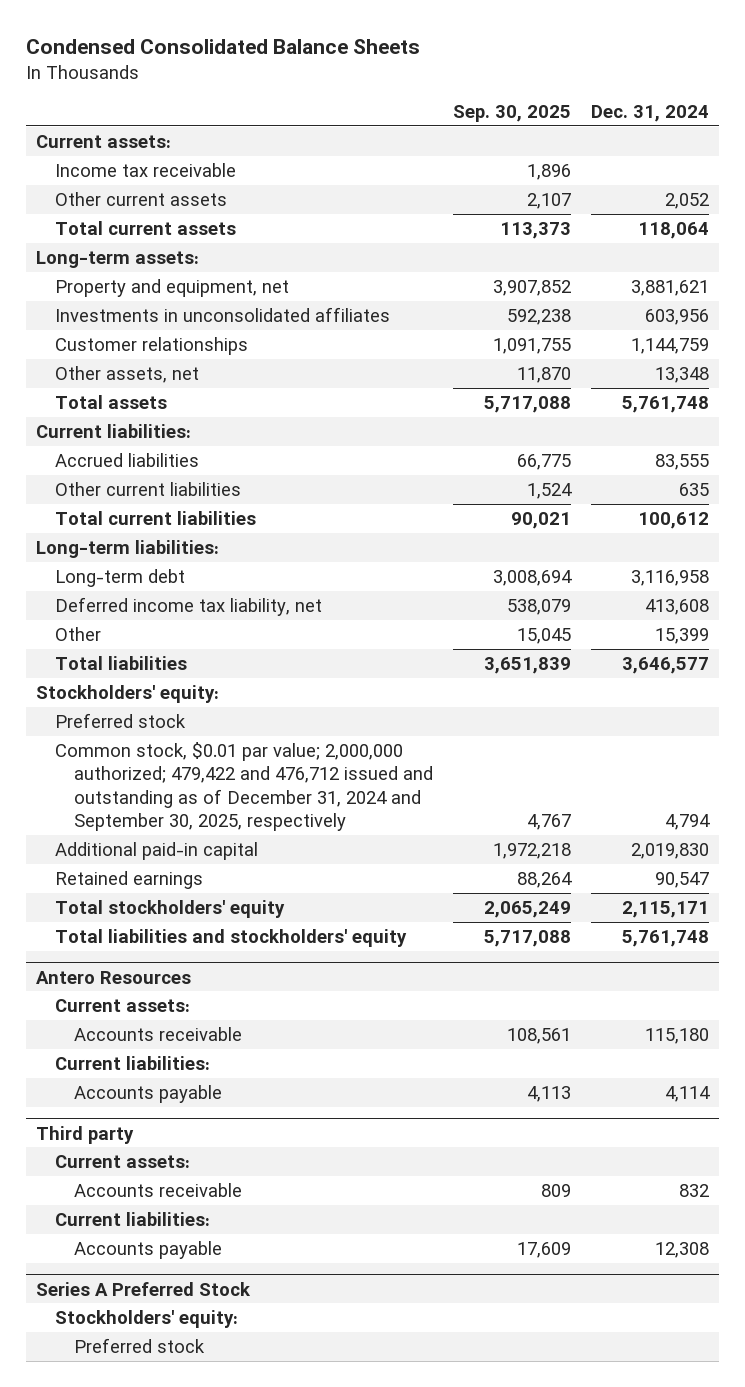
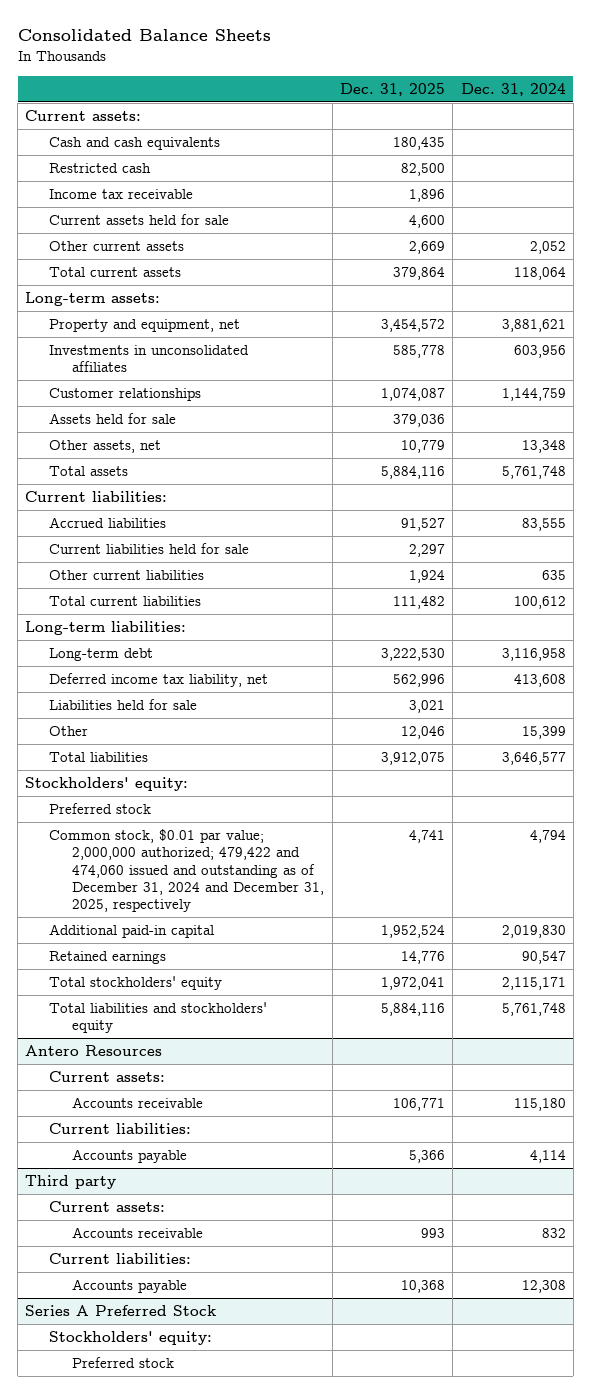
[26,39,421,55] Condensed Consolidated Balance Sheets -> [17,28,271,41] Consolidated Balance Sheets
[453,105,572,123] Sep. 30, 2025 -> none
none -> [340,82,446,96] Dec. 31, 2025
none -> [48,137,220,151] Cash and cash equivalents
none -> [48,163,151,174] Restricted cash
none -> [48,214,229,226] Current assets held for sale
none -> [48,413,176,425] Assets held for sale
none -> [48,543,249,555] Current liabilities held for sale
none -> [48,699,197,711] Liabilities held for sale
[55,741,434,832] Common stock, $0.01 par value; 2,000,000 authorized; 479,422 and 476,712 issued and outstanding as of December 31, 2024 and September 30, 2025, respectively -> [48,829,325,913] Common stock, $0.01 par value; 2,000,000 authorized; 479,422 and 474,060 issued and outstanding as of December 31, 2024 and December 31, 2025, respectively

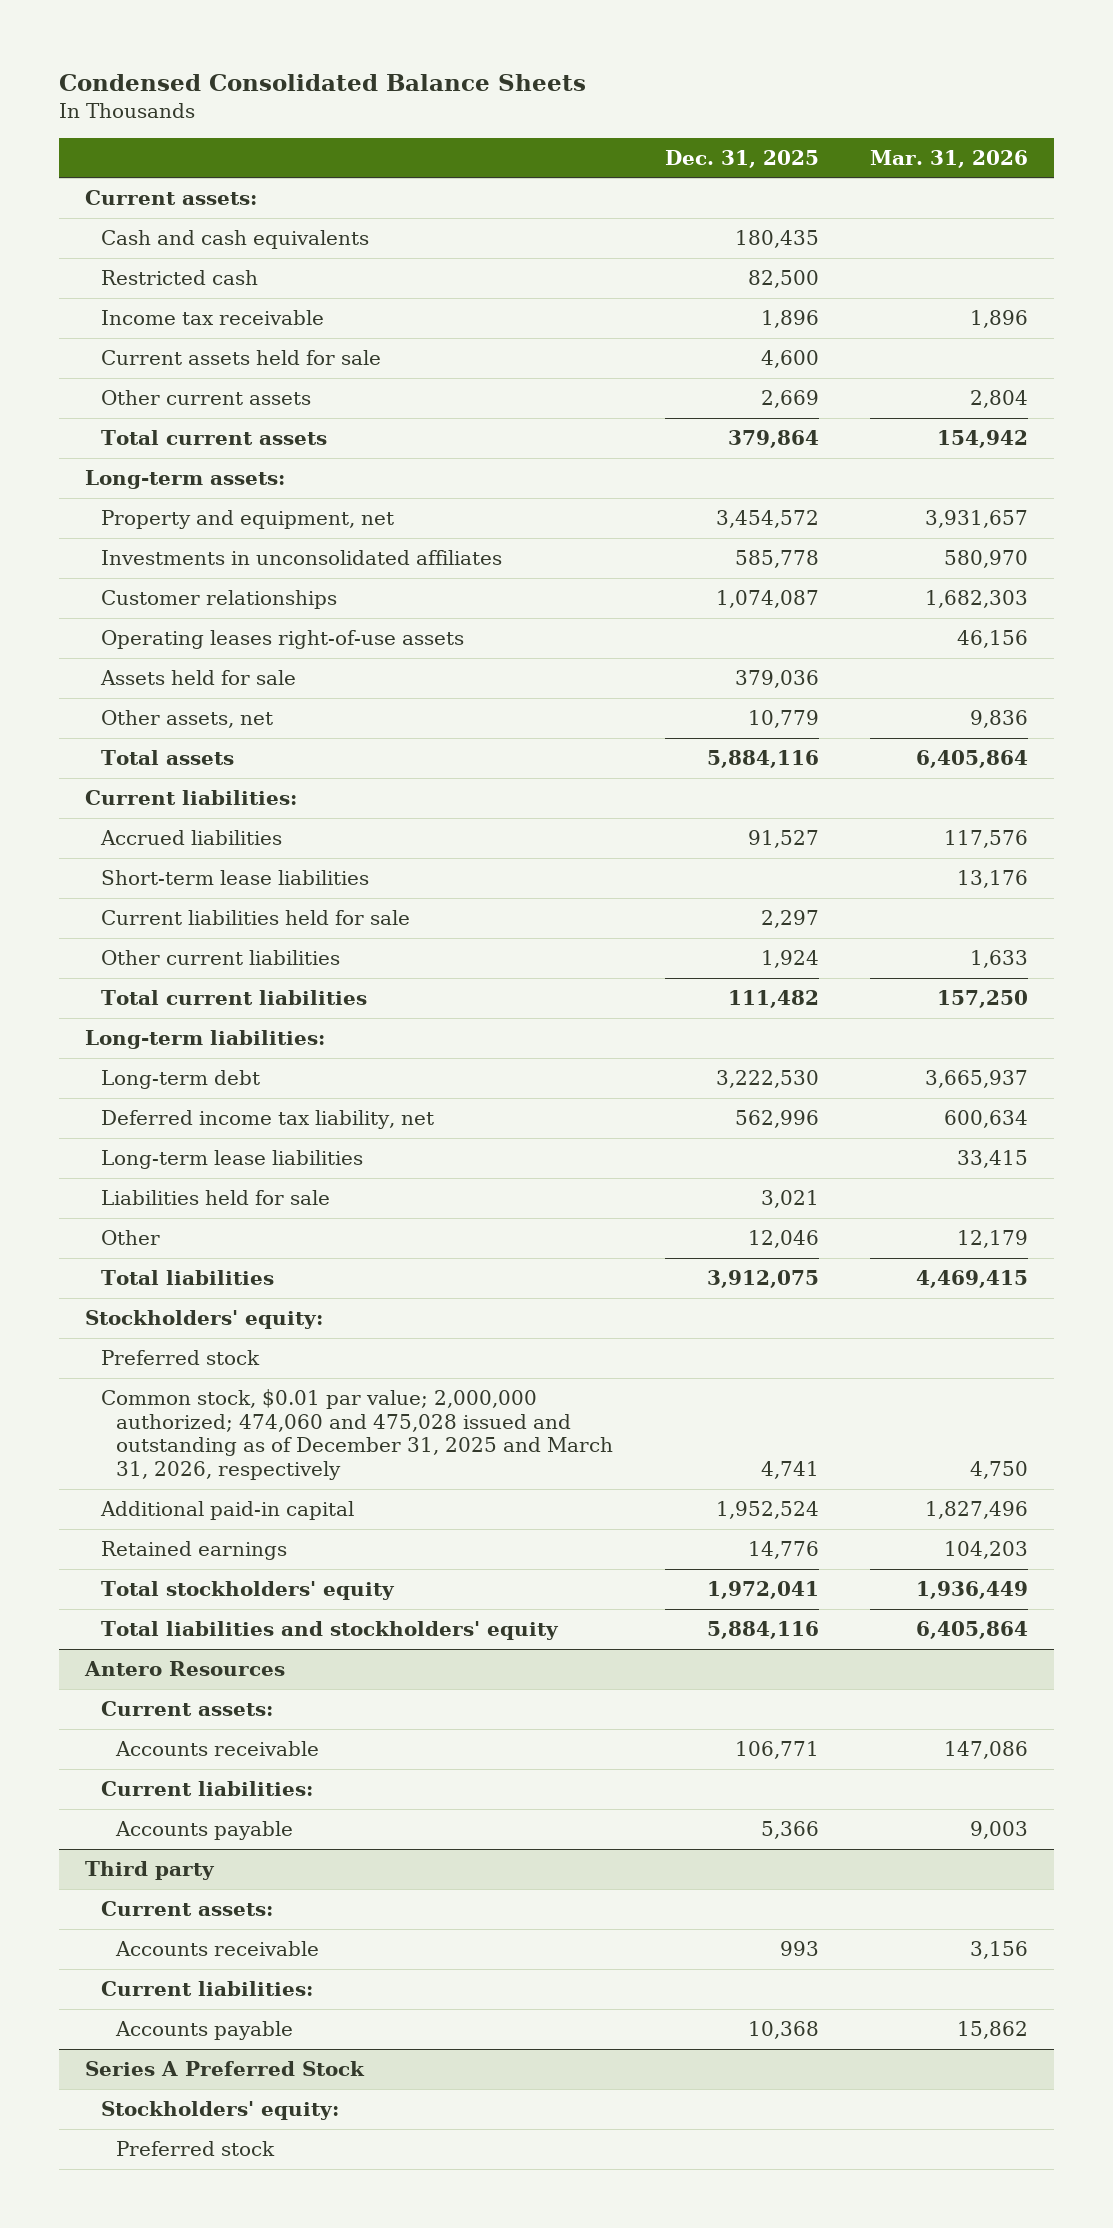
[17,28,271,41] Consolidated Balance Sheets -> [59,73,587,91] Condensed Consolidated Balance Sheets
[460,82,566,96] Dec. 31, 2024 -> none
none -> [869,149,1028,168] Mar. 31, 2026
none -> [100,630,464,650] Operating leases right-of-use assets
none -> [100,870,369,886] Short-term lease liabilities
none -> [100,1150,363,1170] Long-term lease liabilities
[48,829,325,913] Common stock, $0.01 par value; 2,000,000 authorized; 479,422 and 474,060 issued and outstanding as of December 31, 2024 and December 31, 2025, respectively -> [100,1389,614,1481] Common stock, $0.01 par value; 2,000,000 authorized; 474,060 and 475,028 issued and outstanding as of December 31, 2025 and March 31, 2026, respectively

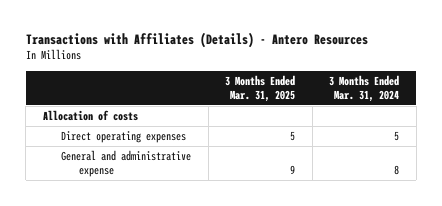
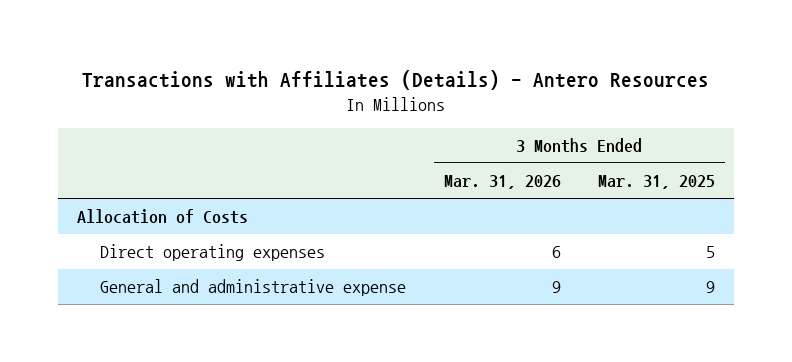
[329,74,400,102] 3 Months Ended Mar. 31, 2024 -> none
none -> [443,175,561,190] Mar. 31, 2026
[42,109,138,121] Allocation of costs -> [76,209,248,225] Allocation of Costs

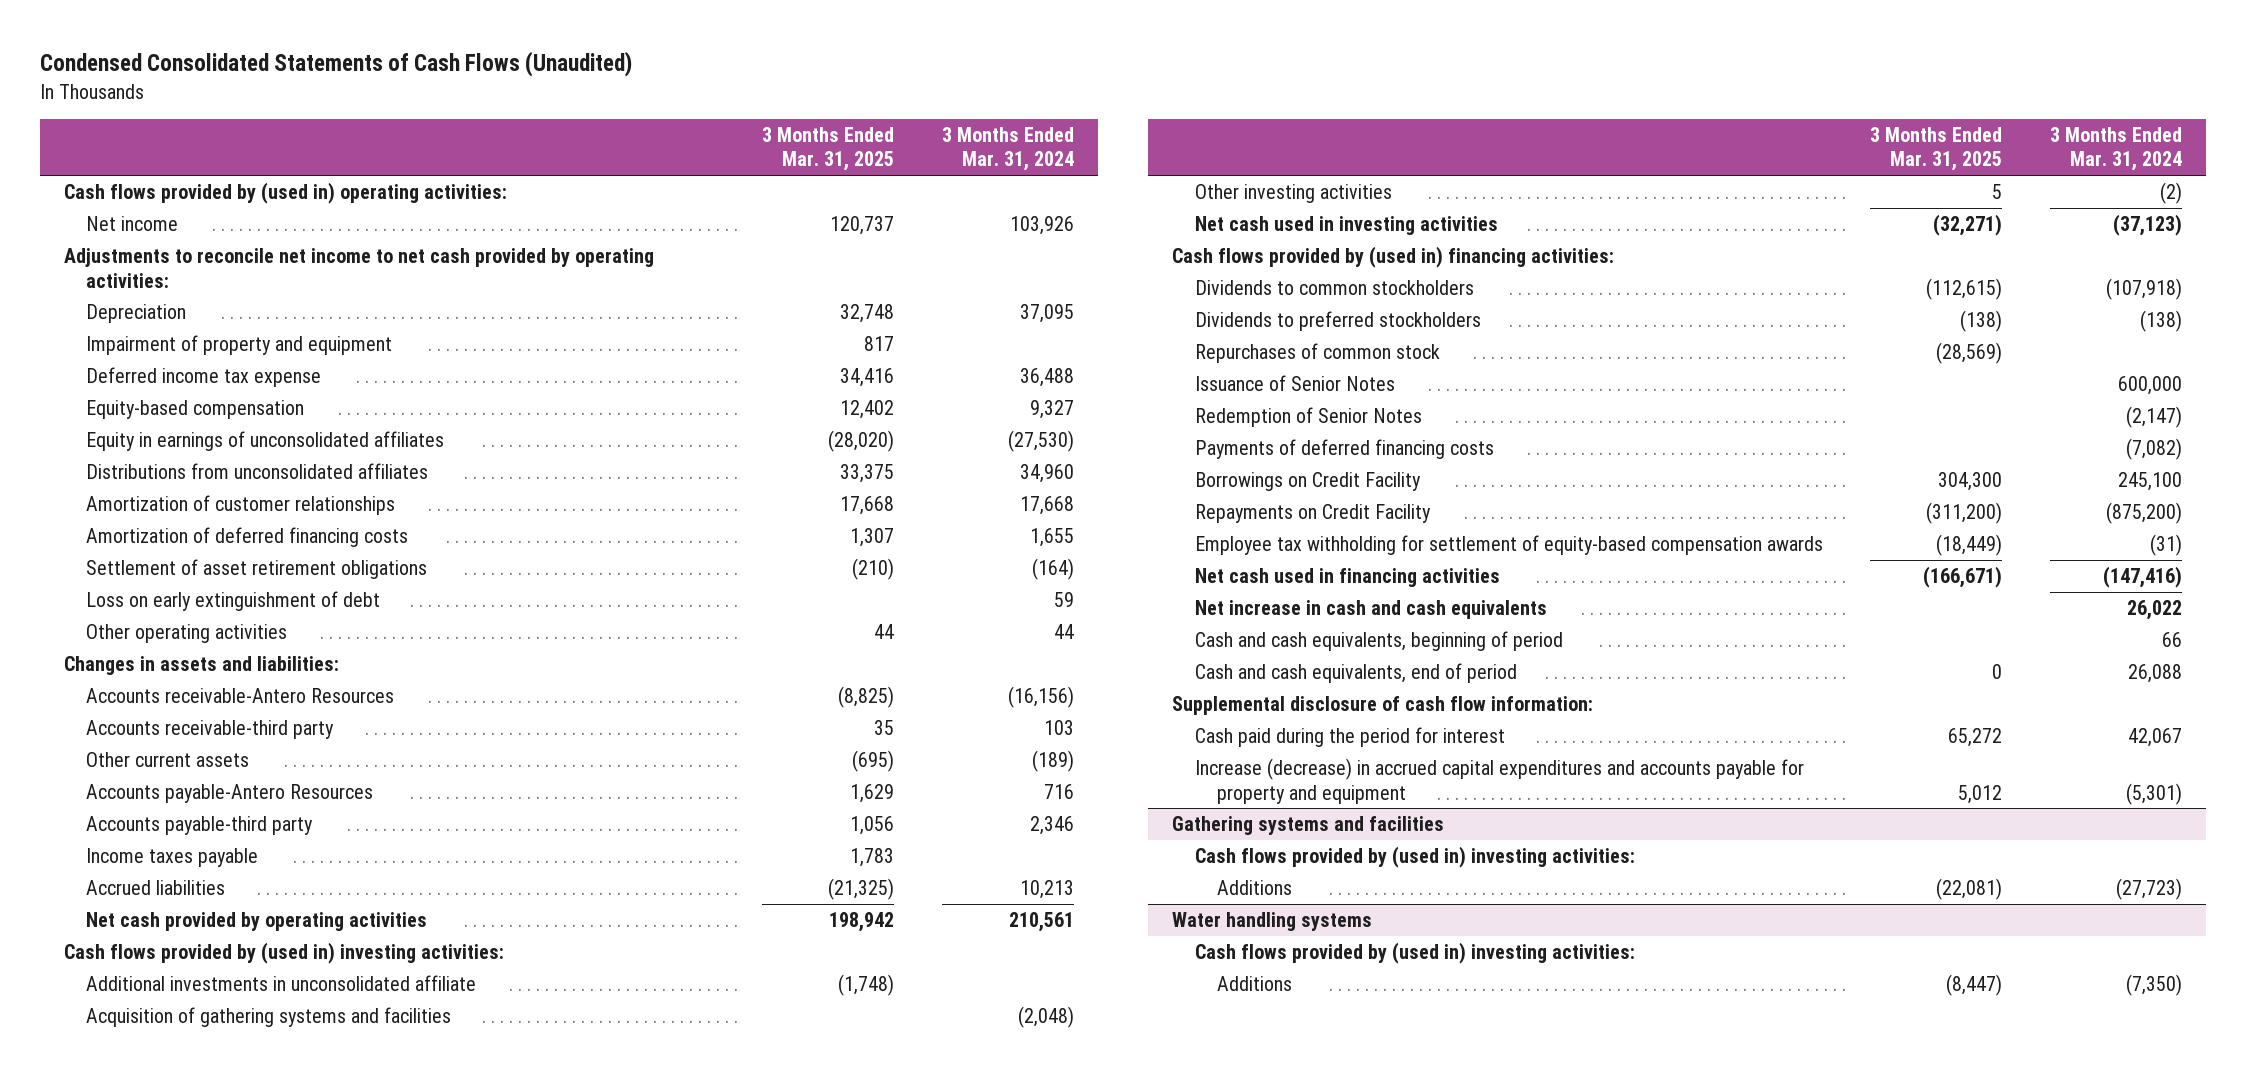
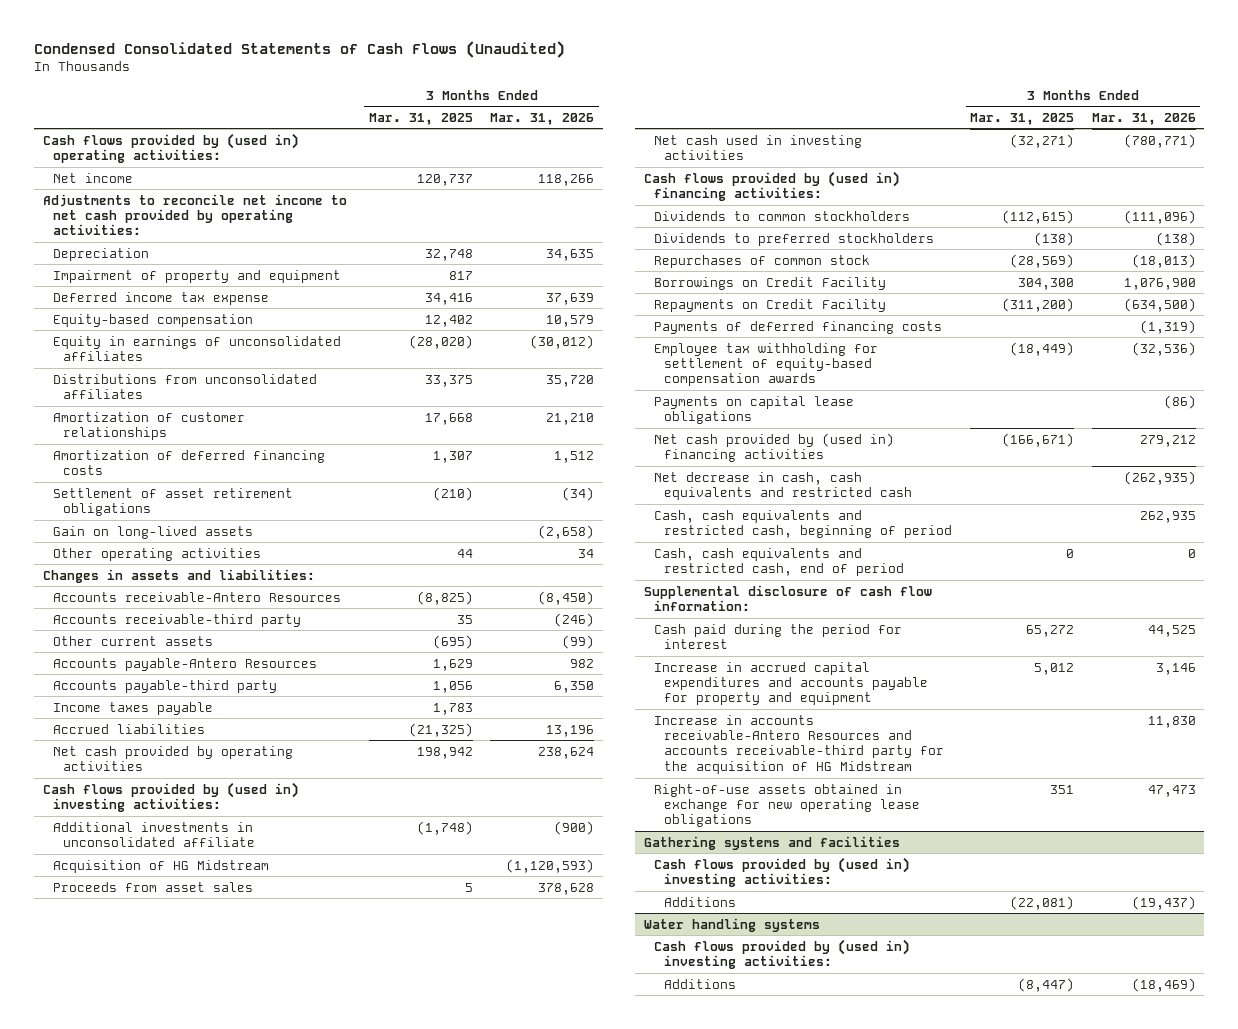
[941,126,1074,172] 3 Months Ended Mar. 31, 2024 -> none
none -> [490,112,595,125] Mar. 31, 2026
[86,591,381,612] Loss on early extinguishment of debt -> none
none -> [53,525,254,539] Gain on long-lived assets
[86,1007,452,1028] Acquisition of gathering systems and facilities -> none
[1194,184,1392,204] Other investing activities -> none
none -> [53,859,270,873] Acquisition of HG Midstream
none -> [53,881,254,892] Proceeds from asset sales
[1194,375,1395,392] Issuance of Senior Notes -> none
[1194,407,1422,428] Redemption of Senior Notes -> none
[1194,439,1494,460] Payments of deferred financing costs -> [654,320,943,334] Payments of deferred financing costs
none -> [654,395,855,425] Payments on capital lease obligations
[1194,568,1500,588] Net cash used in financing activities -> [654,432,895,463] Net cash provided by (used in) financing activities
[1194,600,1547,620] Net increase in cash and cash equivalents -> [654,471,913,501] Net decrease in cash, cash equivalents and restricted cash
[1194,631,1563,652] Cash and cash equivalents, beginning of period -> [654,509,953,539] Cash, cash equivalents and restricted cash, beginning of period
[1194,663,1517,684] Cash and cash equivalents, end of period -> [654,547,905,577] Cash, cash equivalents and restricted cash, end of period
[1194,758,1804,804] Increase (decrease) in accrued capital expenditures and accounts payable for property and equipment -> [654,661,929,706] Increase in accrued capital expenditures and accounts payable for property and equipment
none -> [654,714,945,774] Increase in accounts receivable-Antero Resources and accounts receivable-third party for the acquisition of HG Midstream
none -> [654,783,921,828] Right-of-use assets obtained in exchange for new operating lease obligations

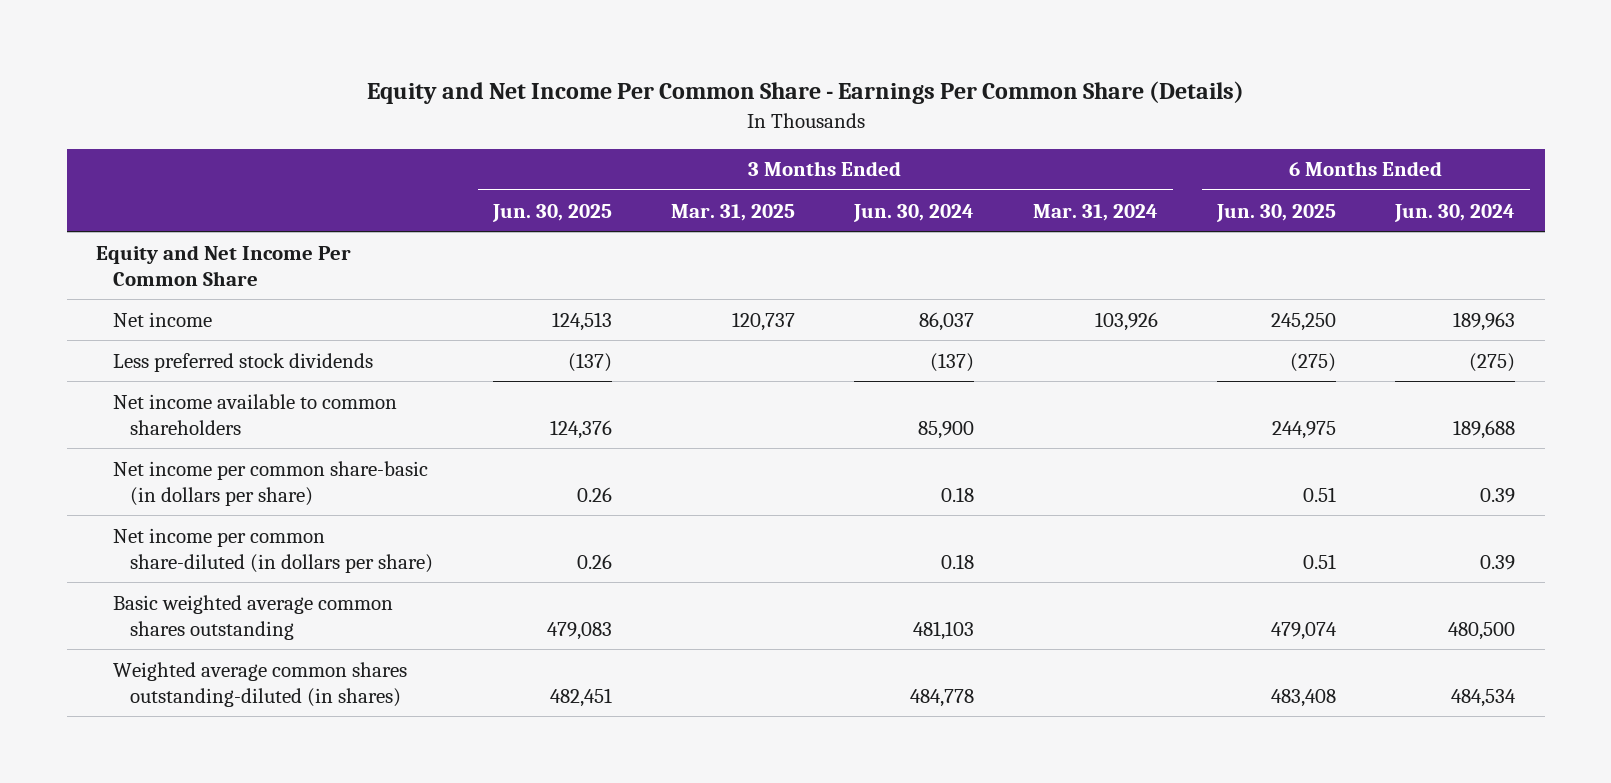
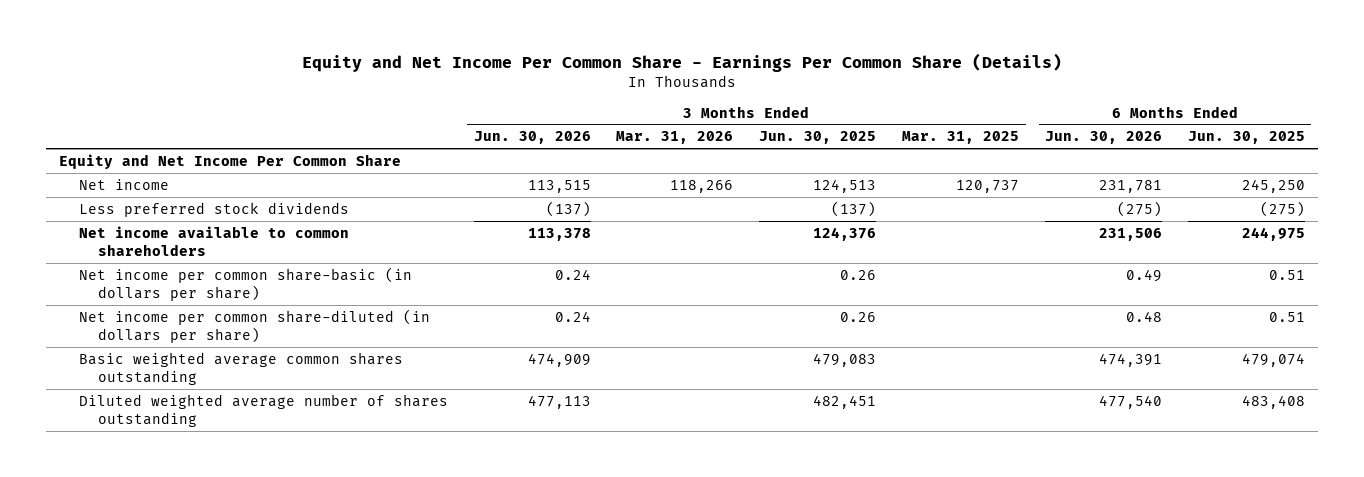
[852,203,974,222] Jun. 30, 2024 -> none
[1032,203,1158,221] Mar. 31, 2024 -> none
[1394,203,1516,222] Jun. 30, 2024 -> none
none -> [473,131,591,145] Jun. 30, 2026
none -> [616,131,734,145] Mar. 31, 2026
none -> [1045,131,1163,145] Jun. 30, 2026
[113,661,408,707] Weighted average common shares outstanding-diluted (in shares) -> [78,393,448,427] Diluted weighted average number of shares outstanding

